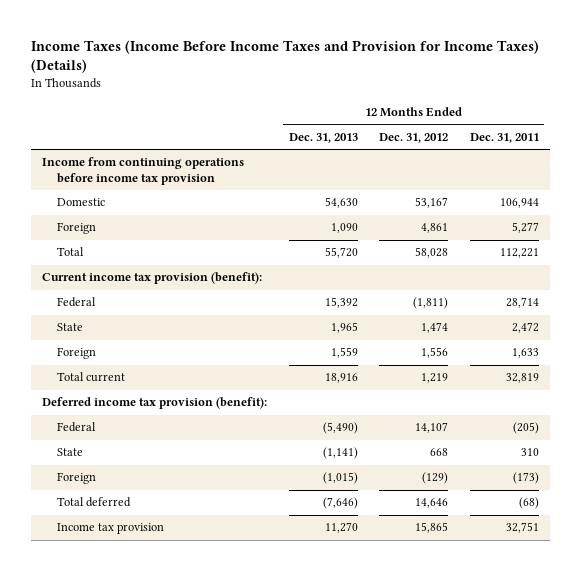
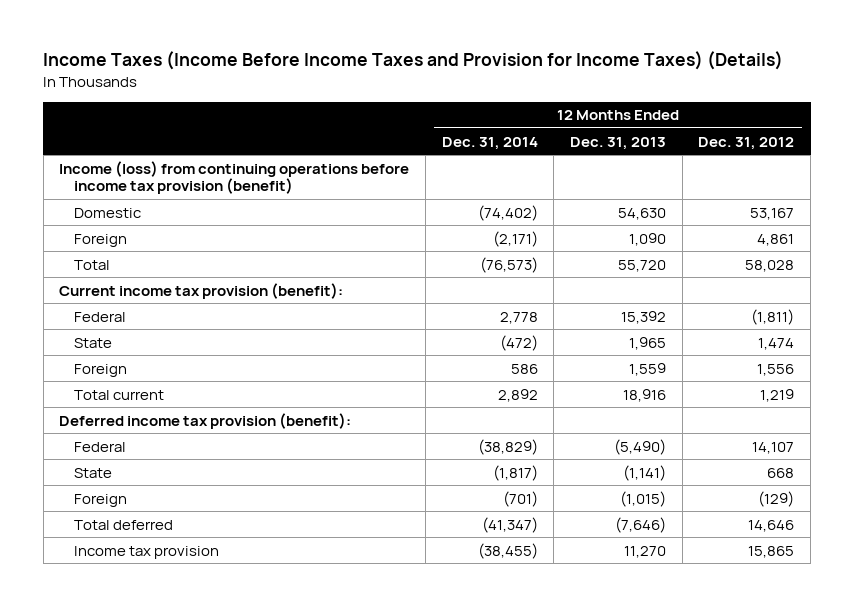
[469,132,539,143] Dec. 31, 2011 -> none
none -> [441,136,538,150] Dec. 31, 2014
[42,157,245,186] Income from continuing operations before income tax provision -> [59,160,410,194] Income (loss) from continuing operations before income tax provision (benefit)

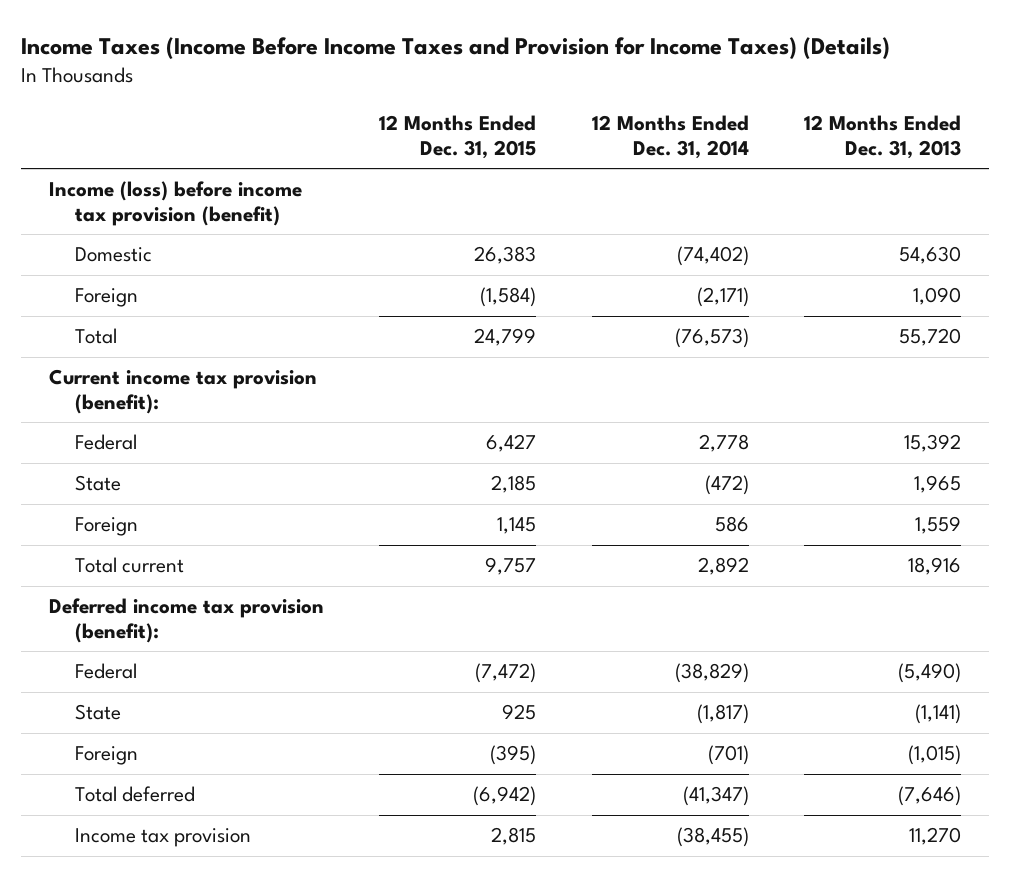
[698,136,795,150] Dec. 31, 2012 -> none
none -> [379,115,537,159] 12 Months Ended Dec. 31, 2015
[59,160,410,194] Income (loss) from continuing operations before income tax provision (benefit) -> [49,181,303,226] Income (loss) before income tax provision (benefit)

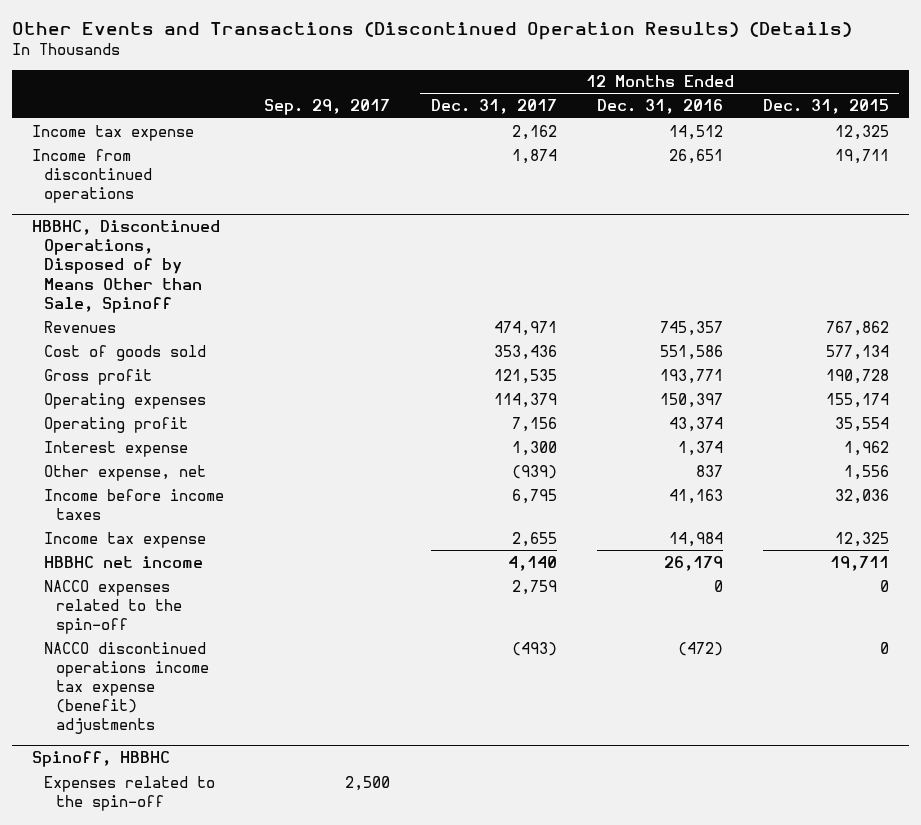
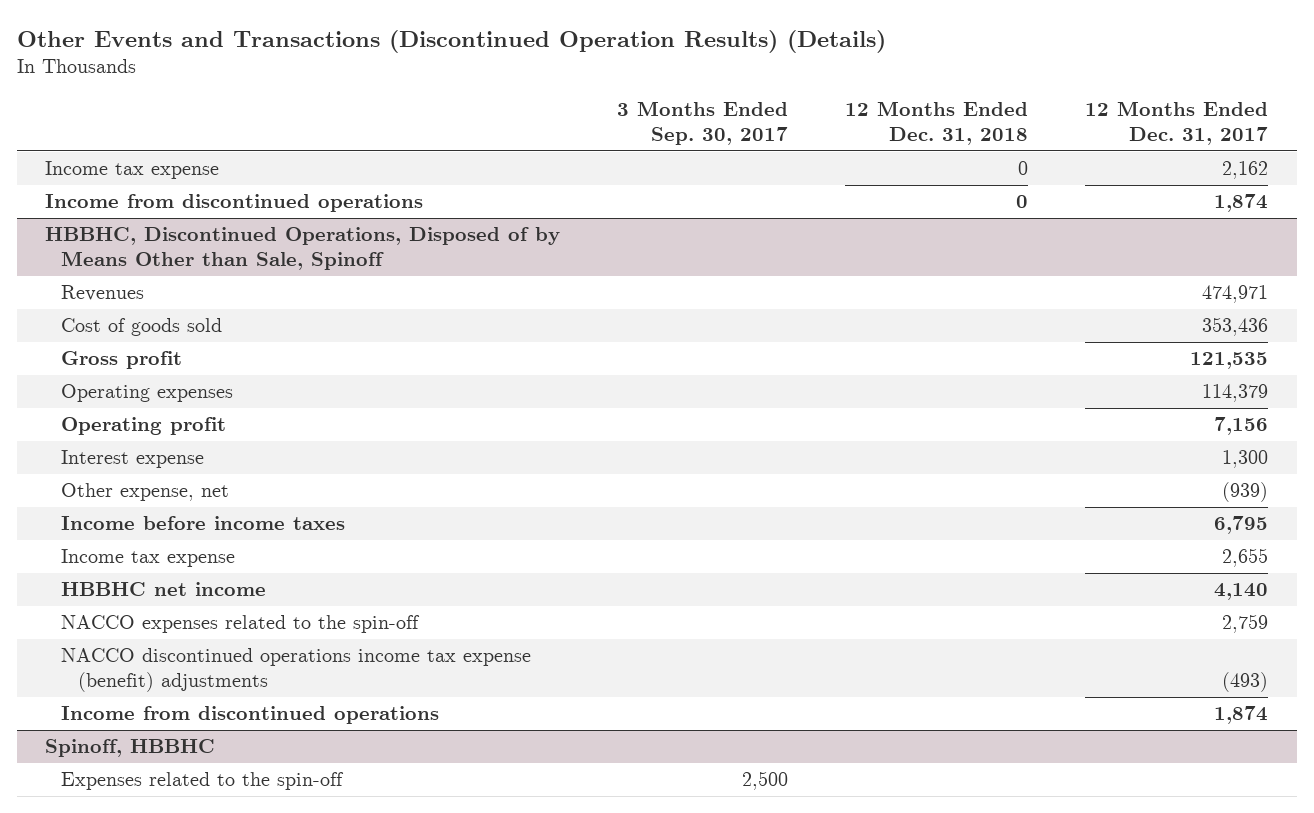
[264,99,391,116] Sep. 29, 2017 -> none
[596,99,723,115] Dec. 31, 2016 -> none
[762,99,889,115] Dec. 31, 2015 -> none
none -> [617,100,789,145] 3 Months Ended Sep. 30, 2017
none -> [845,100,1029,145] 12 Months Ended Dec. 31, 2018
none -> [61,706,440,725] Income from discontinued operations

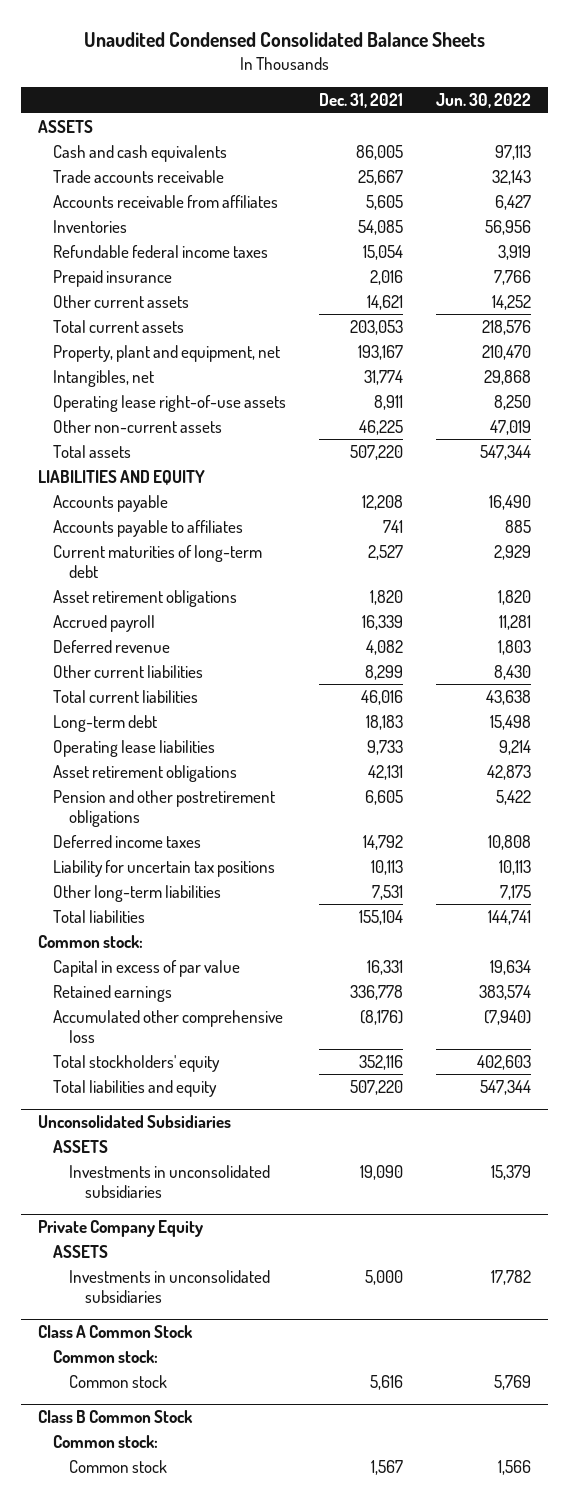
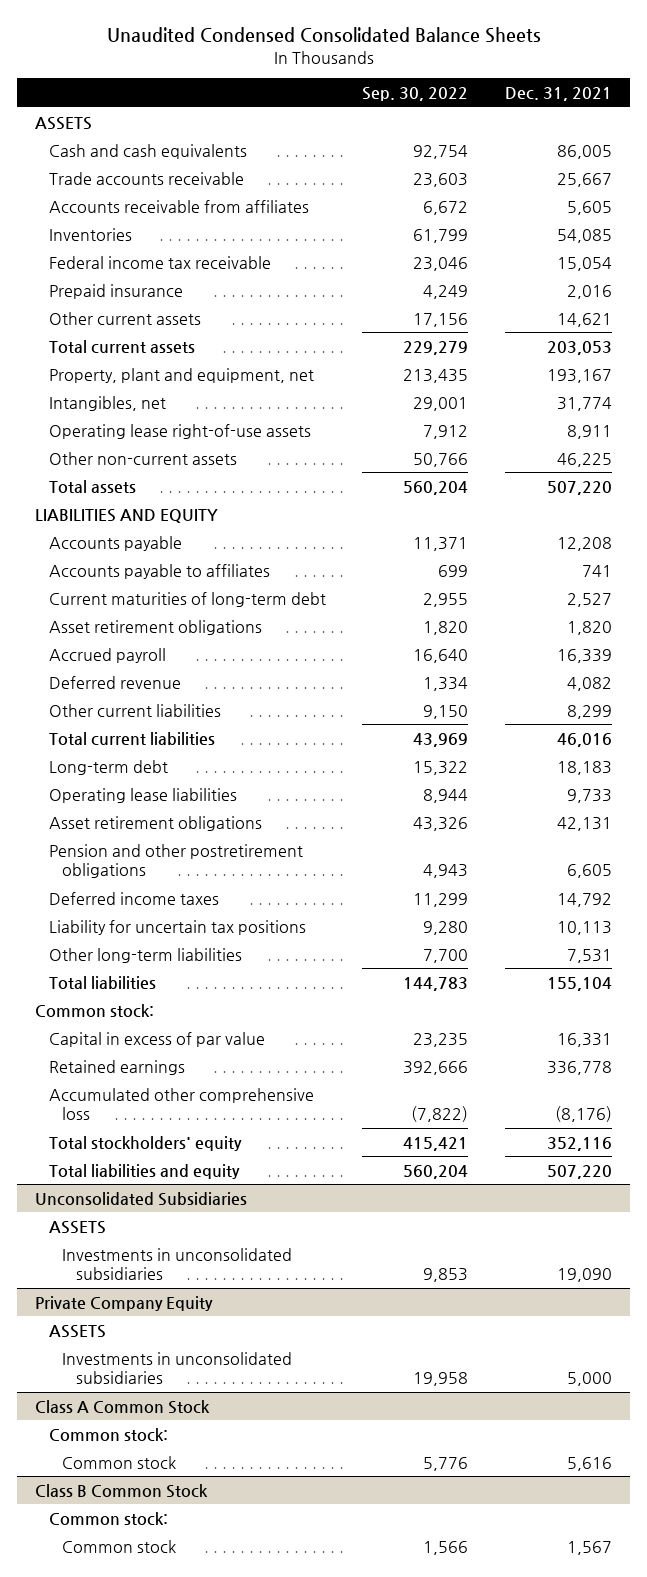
[436,93,532,109] Jun. 30, 2022 -> none
none -> [362,87,469,102] Sep. 30, 2022
[53,244,269,258] Refundable federal income taxes -> [48,255,271,269] Federal income tax receivable

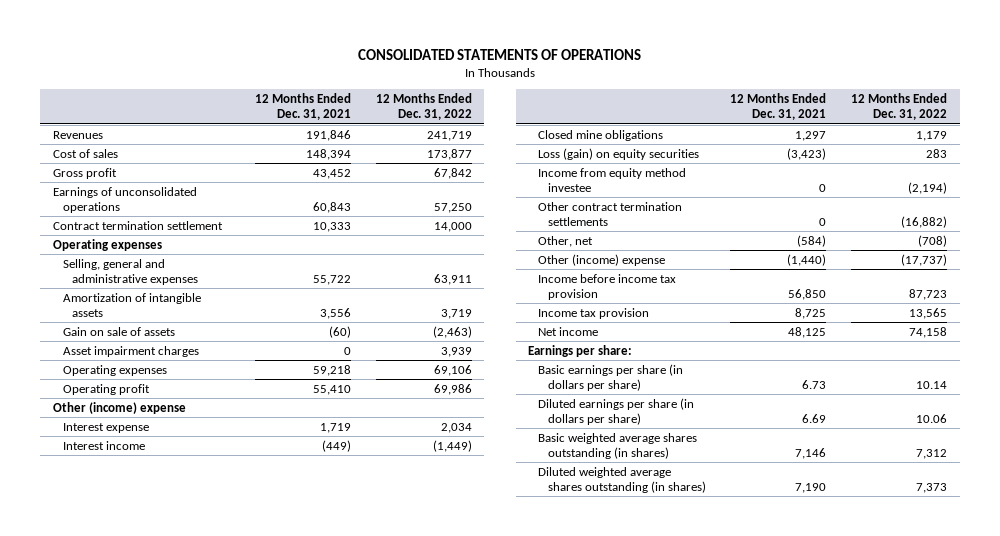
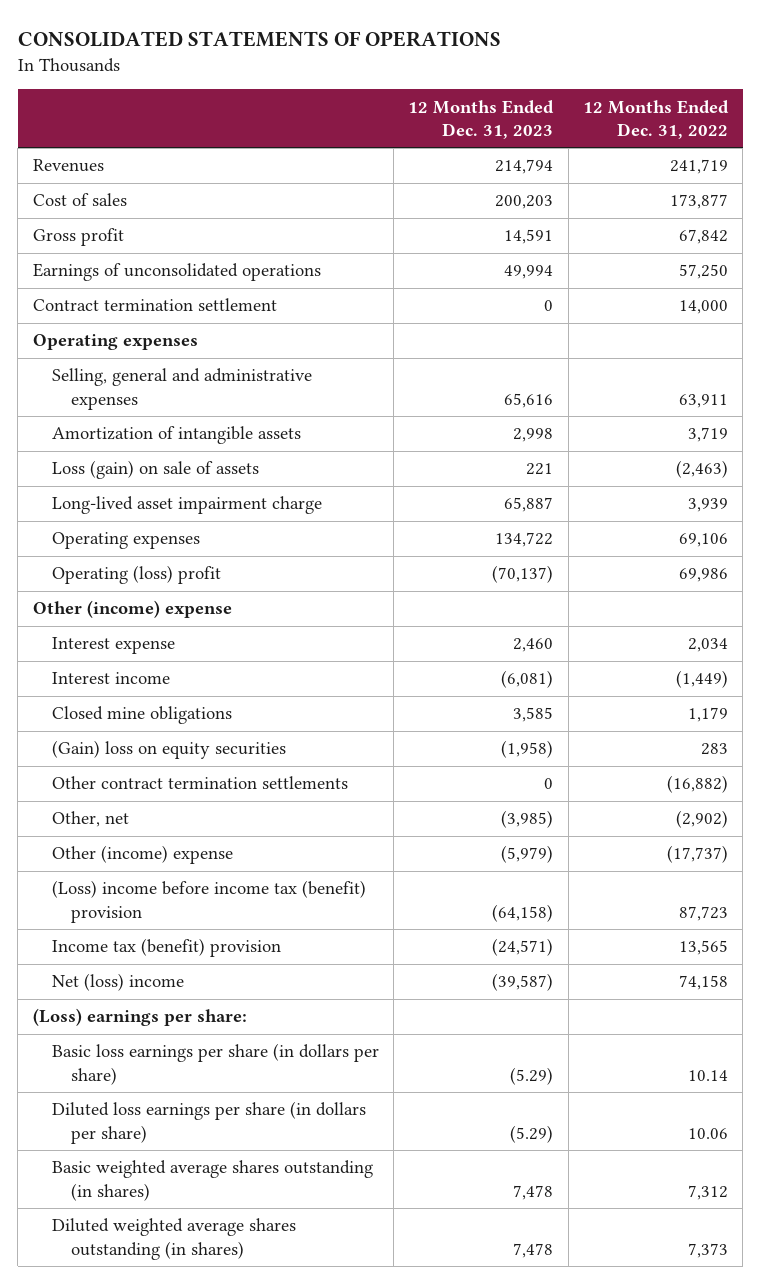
[255,93,352,121] 12 Months Ended Dec. 31, 2021 -> none
none -> [408,99,555,139] 12 Months Ended Dec. 31, 2023
[62,326,175,336] Gain on sale of assets -> [51,460,259,480] Loss (gain) on sale of assets
[62,345,199,357] Asset impairment charges -> [51,496,322,515] Long-lived asset impairment charge
[62,383,150,395] Operating profit -> [51,565,221,585] Operating (loss) profit
[537,167,686,192] Income from equity method investee -> none
[537,147,699,160] Loss (gain) on equity securities -> [51,740,286,760] (Gain) loss on equity securities
[918,234,948,247] (708) -> [676,810,729,829] (2,902)
[537,273,676,300] Income before income tax provision -> [51,880,366,923] (Loss) income before income tax (benefit) provision
[537,307,649,319] Income tax provision -> [51,938,281,958] Income tax (benefit) provision
[537,326,598,336] Net income -> [51,973,184,992] Net (loss) income
[528,344,633,357] Earnings per share: -> [32,1008,247,1027] (Loss) earnings per share:
[537,363,683,391] Basic earnings per share (in dollars per share) -> [51,1043,379,1085] Basic loss earnings per share (in dollars per share)
[537,397,694,425] Diluted earnings per share (in dollars per share) -> [51,1101,366,1144] Diluted loss earnings per share (in dollars per share)

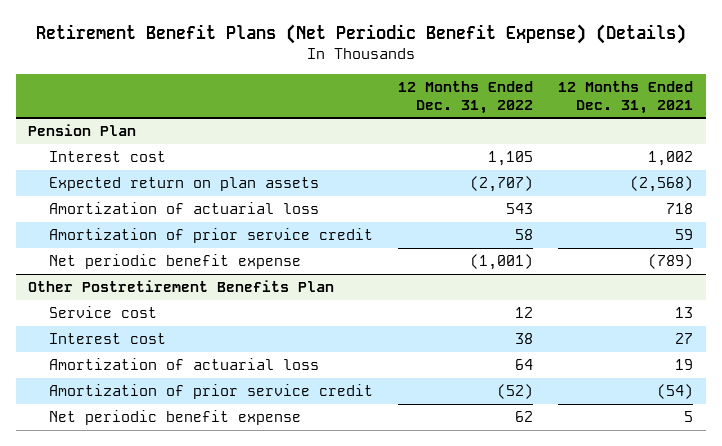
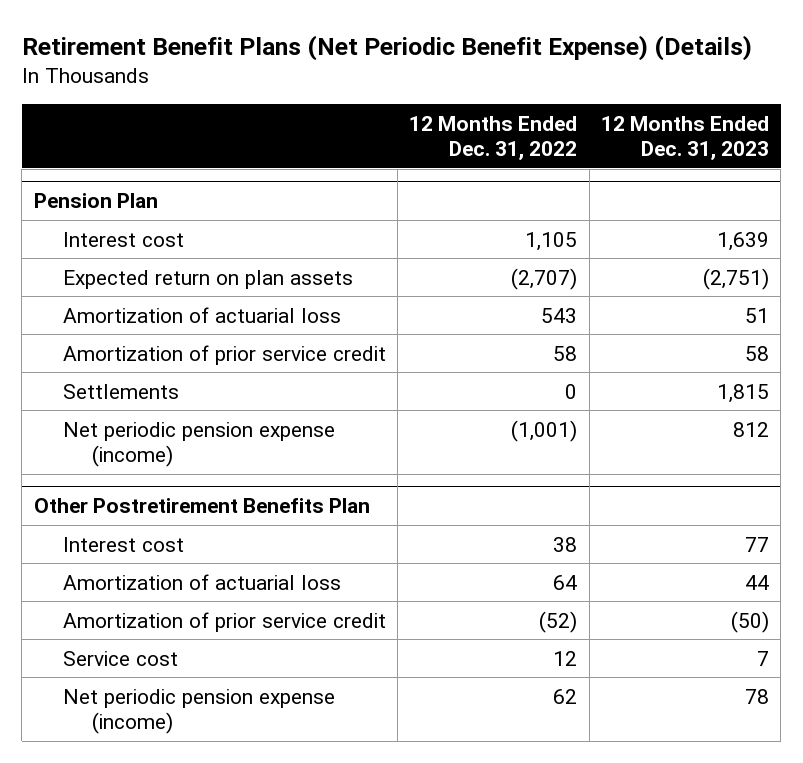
[558,80,694,114] 12 Months Ended Dec. 31, 2021 -> none
none -> [601,115,770,161] 12 Months Ended Dec. 31, 2023
none -> [62,383,179,399] Settlements
[48,254,301,270] Net periodic benefit expense -> [62,421,335,467] Net periodic pension expense (income)
[48,306,157,319] Service cost -> [62,650,178,666] Service cost
[48,410,301,426] Net periodic benefit expense -> [62,688,335,734] Net periodic pension expense (income)

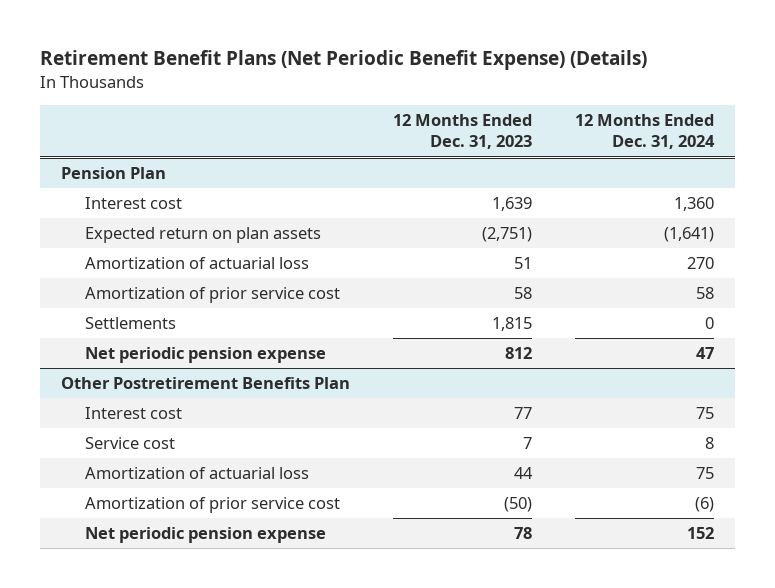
[409,115,578,161] 12 Months Ended Dec. 31, 2022 -> none
none -> [574,113,715,150] 12 Months Ended Dec. 31, 2024
[62,344,386,365] Amortization of prior service credit -> [84,287,340,304] Amortization of prior service cost
[62,421,335,467] Net periodic pension expense (income) -> [84,347,326,364] Net periodic pension expense
[62,611,386,632] Amortization of prior service credit -> none
[62,573,341,590] Amortization of actuarial loss -> [84,467,309,480] Amortization of actuarial loss
none -> [84,497,340,514] Amortization of prior service cost
[62,688,335,734] Net periodic pension expense (income) -> [84,527,326,544] Net periodic pension expense

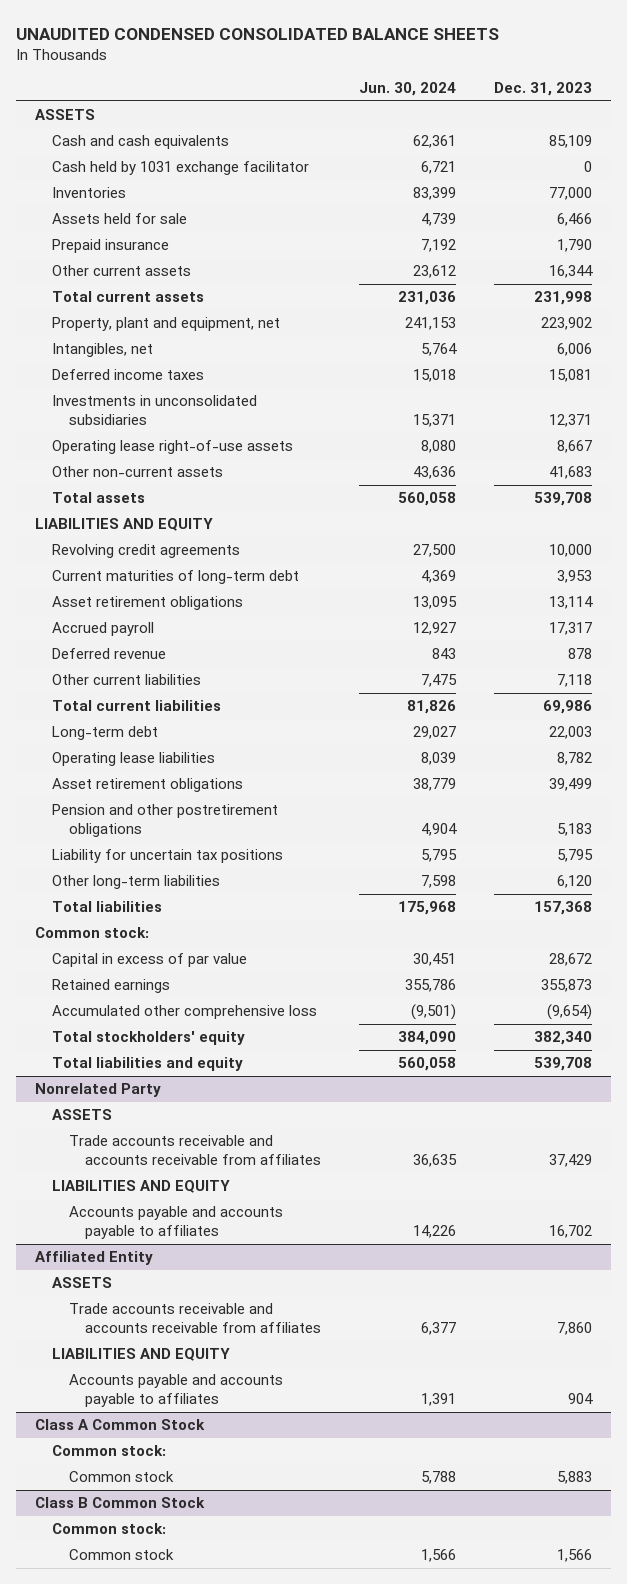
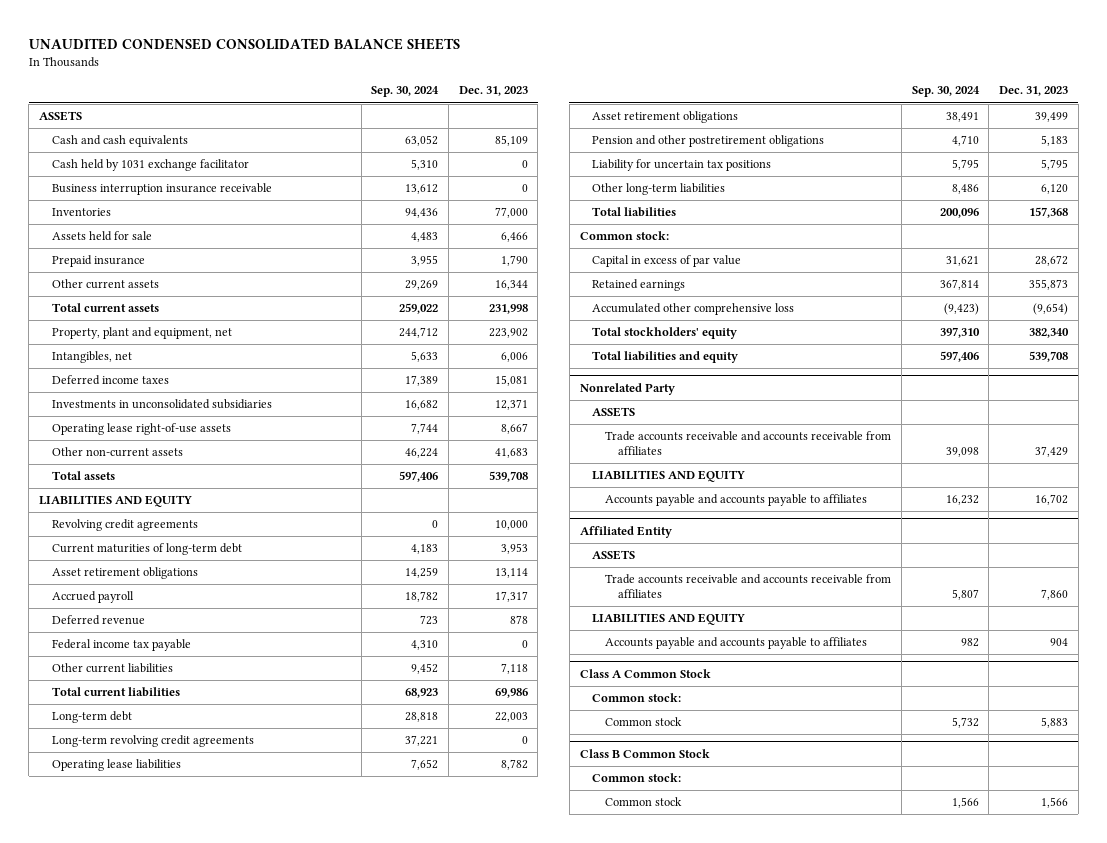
[359,81,457,96] Jun. 30, 2024 -> none
none -> [371,86,440,98] Sep. 30, 2024
none -> [52,183,273,196] Business interruption insurance receivable
none -> [52,639,192,652] Federal income tax payable
none -> [52,735,255,748] Long-term revolving credit agreements

